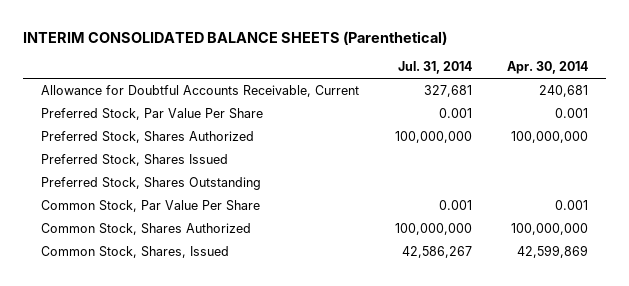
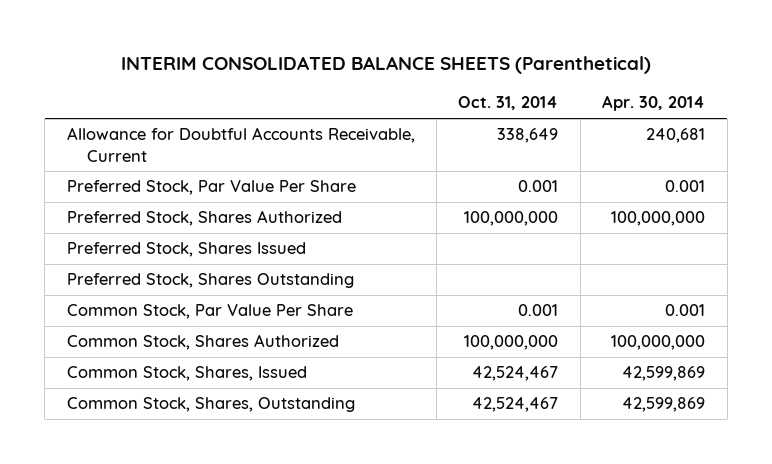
[397,61,472,75] Jul. 31, 2014 -> none
none -> [458,96,559,111] Oct. 31, 2014
none -> [66,397,355,413] Common Stock, Shares, Outstanding

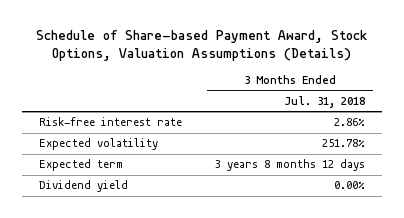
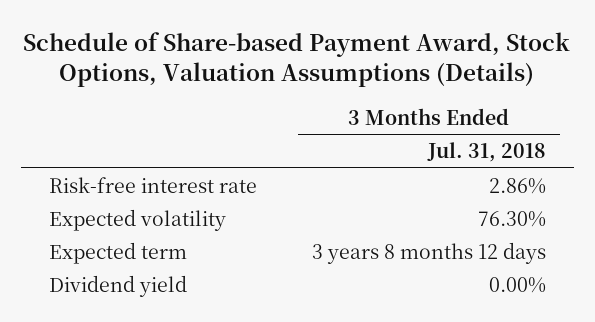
[321,139,365,148] 251.78% -> [478,210,547,227] 76.30%

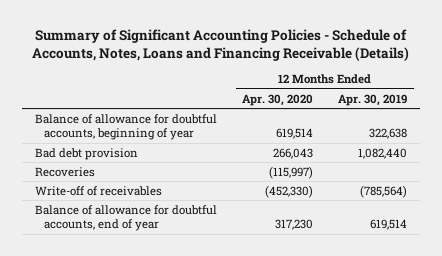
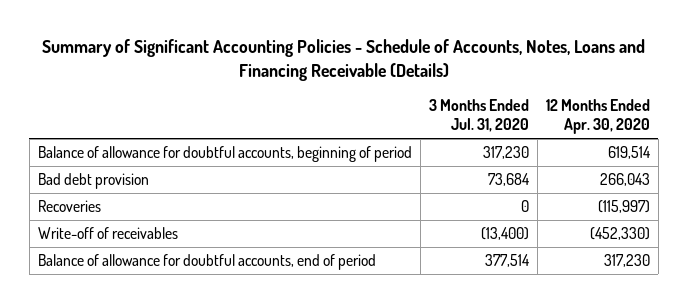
[338,93,408,106] Apr. 30, 2019 -> none
none -> [428,98,529,133] 3 Months Ended Jul. 31, 2020
[34,113,217,141] Balance of allowance for doubtful accounts, beginning of year -> [37,145,412,162] Balance of allowance for doubtful accounts, beginning of period
[34,204,217,232] Balance of allowance for doubtful accounts, end of year -> [37,253,376,270] Balance of allowance for doubtful accounts, end of period

